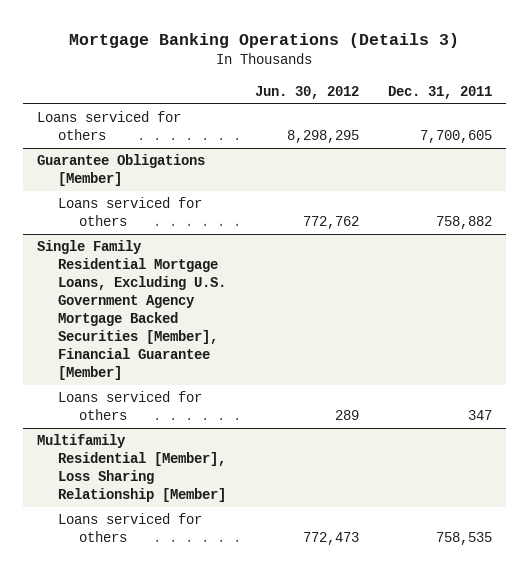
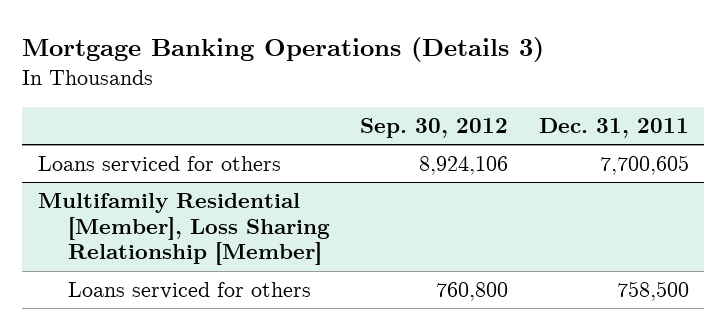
[255,85,360,99] Jun. 30, 2012 -> none
none -> [360,118,509,139] Sep. 30, 2012
[36,154,205,187] Guarantee Obligations [Member] -> none
[58,197,203,227] Loans serviced for others -> none
[36,240,227,381] Single Family Residential Mortgage Loans, Excluding U.S. Government Agency Mortgage Backed Securities [Member], Financial Guarantee [Member] -> none
[58,391,203,421] Loans serviced for others -> none
[435,532,492,546] 758,535 -> [616,281,689,302] 758,500

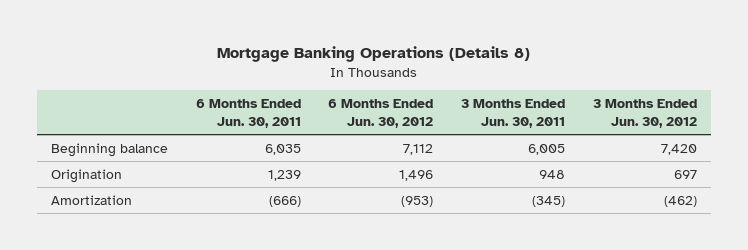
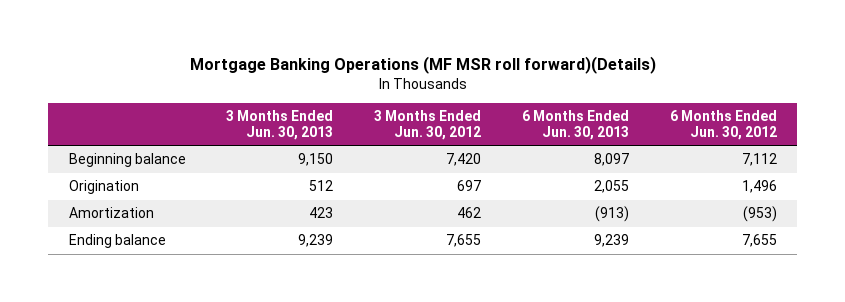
[216,46,530,63] Mortgage Banking Operations (Details 8) -> [189,55,656,74] Mortgage Banking Operations (MF MSR roll forward)(Details)
[195,99,301,128] 6 Months Ended Jun. 30, 2011 -> none
[461,99,566,128] 3 Months Ended Jun. 30, 2011 -> none
none -> [226,109,334,141] 3 Months Ended Jun. 30, 2013
none -> [521,109,629,141] 6 Months Ended Jun. 30, 2013
[663,195,697,207] (462) -> [457,207,482,219] 462
none -> [68,234,166,249] Ending balance

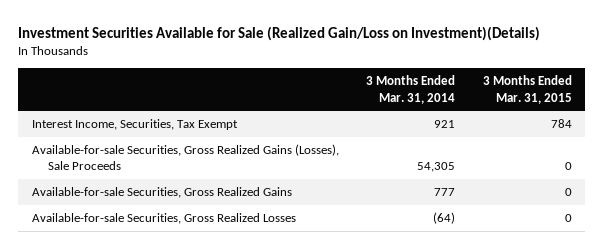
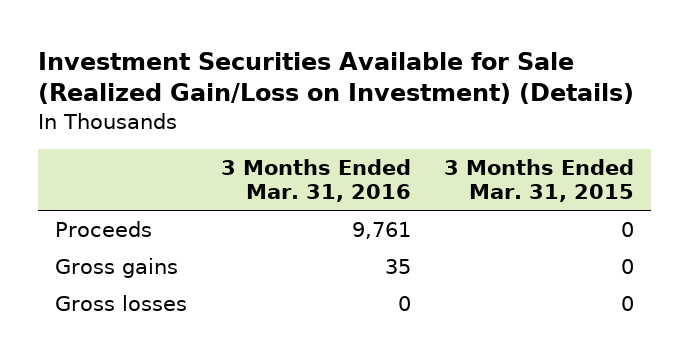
[18,26,541,42] Investment Securities Available for Sale (Realized Gain/Loss on Investment)(Details) -> [38,51,635,105] Investment Securities Available for Sale (Realized Gain/Loss on Investment) (Details)
[366,75,456,104] 3 Months Ended Mar. 31, 2014 -> none
none -> [220,158,411,203] 3 Months Ended Mar. 31, 2016
[31,119,238,131] Interest Income, Securities, Tax Exempt -> none
[31,144,339,171] Available-for-sale Securities, Gross Realized Gains (Losses), Sale Proceeds -> [55,220,153,237] Proceeds
[31,187,292,199] Available-for-sale Securities, Gross Realized Gains -> [55,257,179,278] Gross gains
[31,213,296,225] Available-for-sale Securities, Gross Realized Losses -> [55,294,188,311] Gross losses

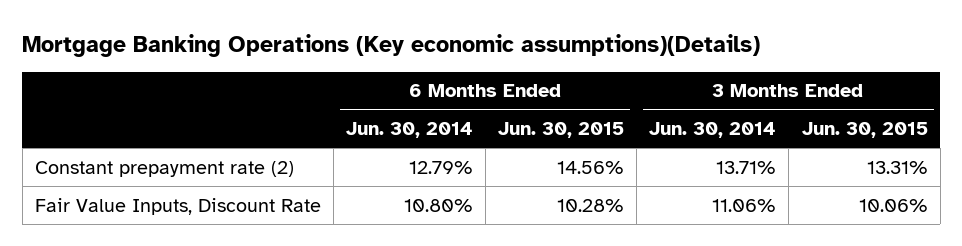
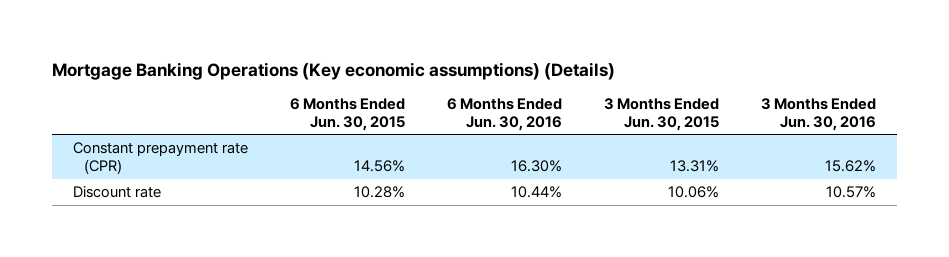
[22,34,761,58] Mortgage Banking Operations (Key economic assumptions)(Details) -> [52,61,616,80] Mortgage Banking Operations (Key economic assumptions) (Details)
[345,122,473,139] Jun. 30, 2014 -> none
[649,122,777,139] Jun. 30, 2014 -> none
none -> [446,97,562,131] 6 Months Ended Jun. 30, 2016
none -> [760,97,876,131] 3 Months Ended Jun. 30, 2016
[34,160,294,177] Constant prepayment rate (2) -> [72,142,248,175] Constant prepayment rate (CPR)
[34,197,321,215] Fair Value Inputs, Discount Rate -> [72,186,161,199] Discount rate

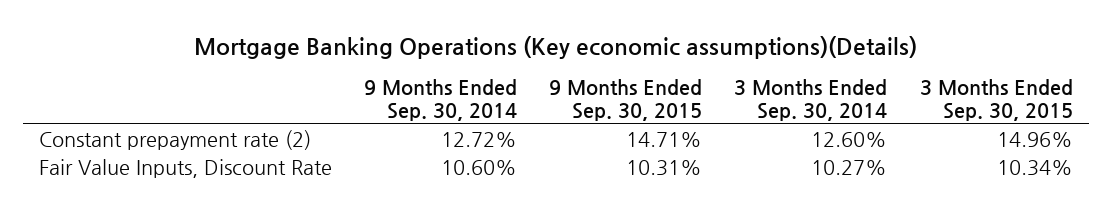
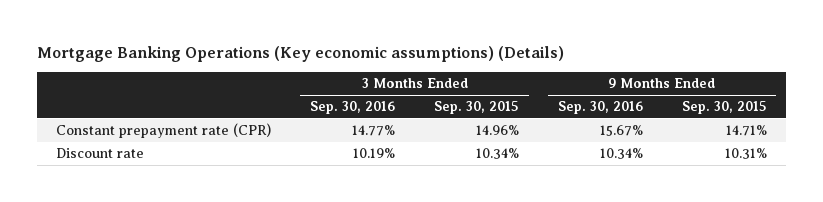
[193,35,917,59] Mortgage Banking Operations (Key economic assumptions)(Details) -> [36,46,564,63] Mortgage Banking Operations (Key economic assumptions) (Details)
[364,78,518,121] 9 Months Ended Sep. 30, 2014 -> none
[734,78,888,121] 3 Months Ended Sep. 30, 2014 -> none
none -> [310,101,396,115] Sep. 30, 2016
none -> [557,101,643,115] Sep. 30, 2016
[39,129,312,150] Constant prepayment rate (2) -> [56,123,272,139] Constant prepayment rate (CPR)
[39,158,333,178] Fair Value Inputs, Discount Rate -> [56,148,145,159] Discount rate

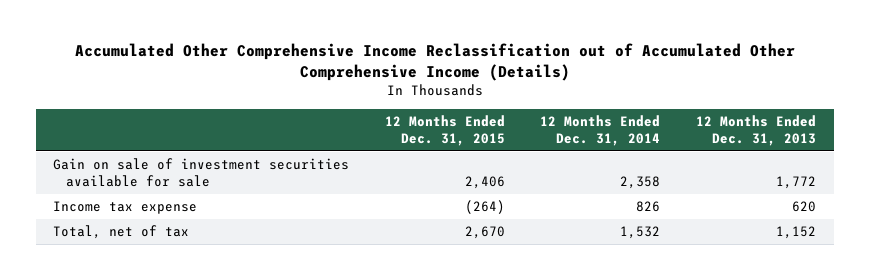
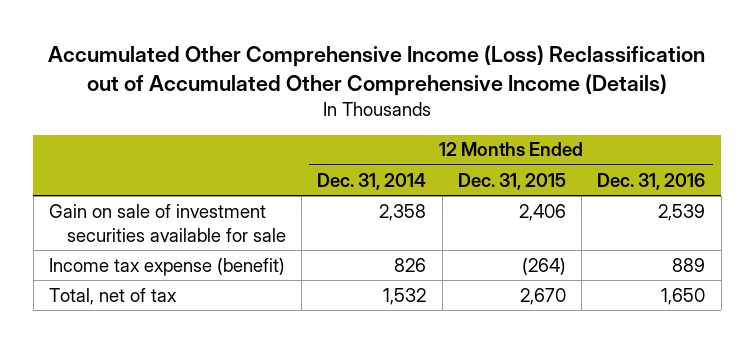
[74,43,795,82] Accumulated Other Comprehensive Income Reclassification out of Accumulated Other Comprehensive Income (Details) -> [48,45,706,96] Accumulated Other Comprehensive Income (Loss) Reclassification out of Accumulated Other Comprehensive Income (Details)
[695,114,816,146] 12 Months Ended Dec. 31, 2013 -> none
none -> [597,172,706,190] Dec. 31, 2016
[53,201,198,215] Income tax expense -> [49,257,286,276] Income tax expense (benefit)

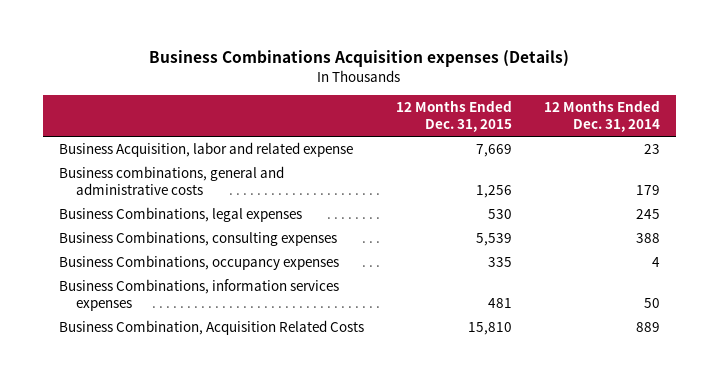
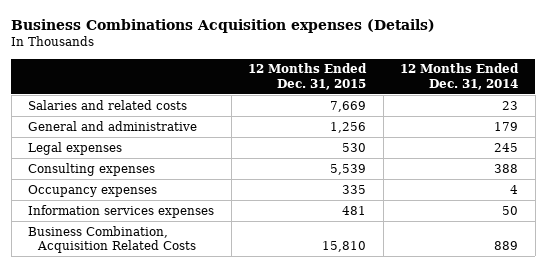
[58,142,353,158] Business Acquisition, labor and related expense -> [28,99,188,110] Salaries and related costs
[58,166,284,196] Business combinations, general and administrative costs -> [28,120,198,131] General and administrative
[58,207,302,223] Business Combinations, legal expenses -> [28,141,123,155] Legal expenses
[58,231,337,247] Business Combinations, consulting expenses -> [28,162,156,176] Consulting expenses
[58,255,339,271] Business Combinations, occupancy expenses -> [28,184,158,197] Occupancy expenses
[58,279,339,312] Business Combinations, information services expenses -> [28,204,215,218] Information services expenses

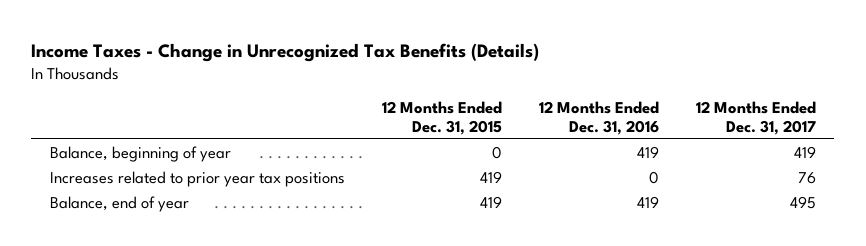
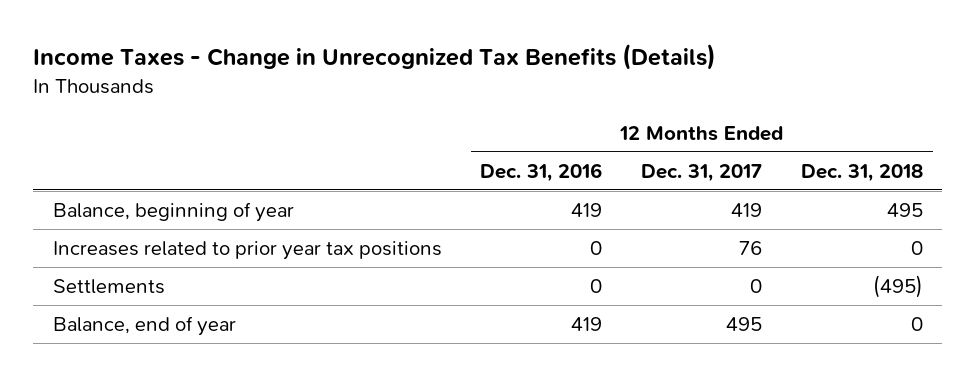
[381,101,502,135] 12 Months Ended Dec. 31, 2015 -> none
none -> [800,163,923,182] Dec. 31, 2018
none -> [52,279,165,295] Settlements

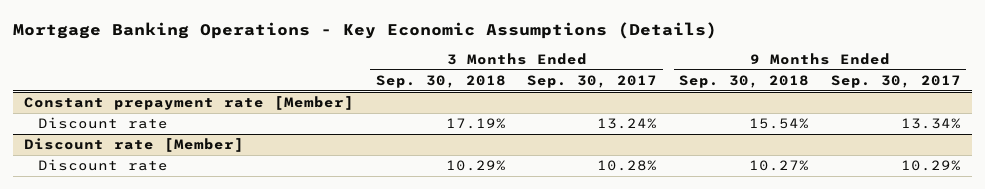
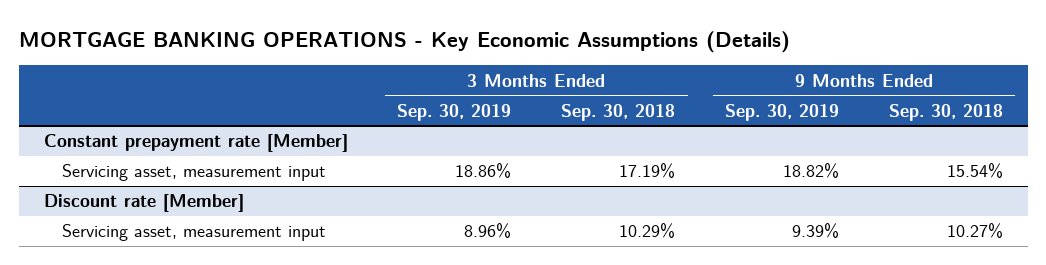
[13,21,718,39] Mortgage Banking Operations - Key Economic Assumptions (Details) -> [18,30,790,53] MORTGAGE BANKING OPERATIONS - Key Economic Assumptions (Details)
[527,74,658,88] Sep. 30, 2017 -> none
[830,74,961,88] Sep. 30, 2017 -> none
none -> [397,103,512,121] Sep. 30, 2019
none -> [724,103,839,121] Sep. 30, 2019
[37,117,168,130] Discount rate -> [62,164,327,182] Servicing asset, measurement input
[37,159,168,172] Discount rate -> [62,224,327,242] Servicing asset, measurement input

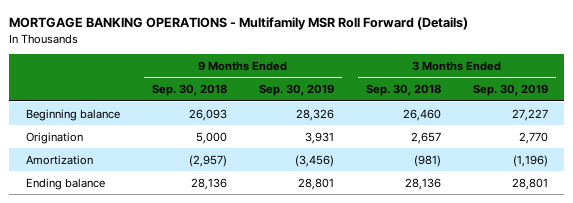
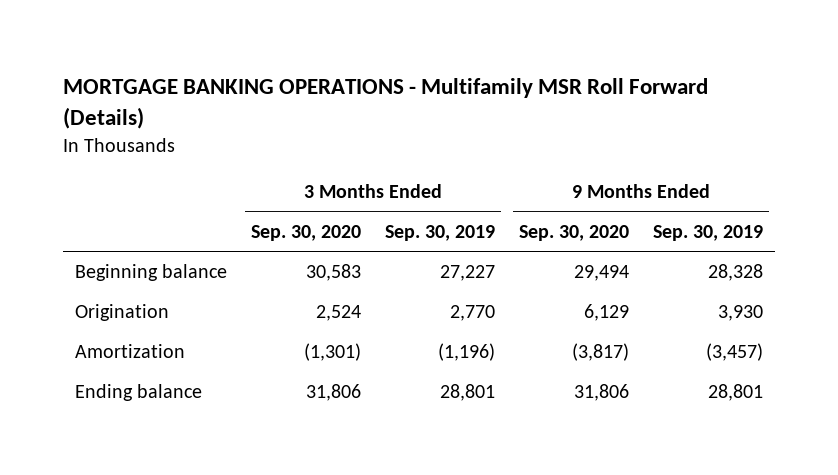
[151,84,227,97] Sep. 30, 2018 -> none
[365,84,441,97] Sep. 30, 2018 -> none
none -> [250,225,361,242] Sep. 30, 2020
none -> [519,225,630,242] Sep. 30, 2020
[295,108,334,121] 28,326 -> [708,264,764,282] 28,328
[304,131,334,144] 3,931 -> [718,305,764,322] 3,930
[294,154,334,167] (3,456) -> [706,343,764,362] (3,457)

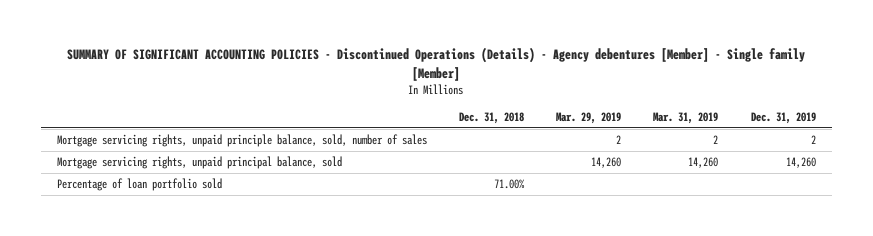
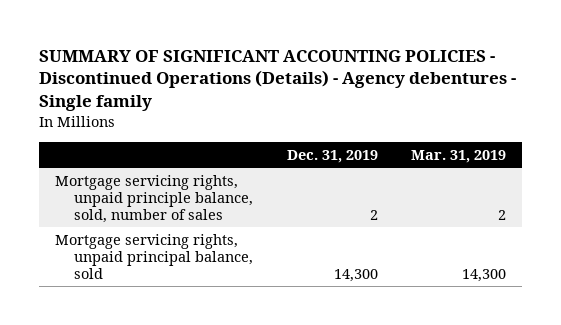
[67,47,806,81] SUMMARY OF SIGNIFICANT ACCOUNTING POLICIES - Discontinued Operations (Details) - Agency debentures [Member] - Single family [Member] -> [38,49,516,112] SUMMARY OF SIGNIFICANT ACCOUNTING POLICIES - Discontinued Operations (Details) - Agency debentures - Single family
[459,111,525,124] Dec. 31, 2018 -> none
[556,111,622,124] Mar. 29, 2019 -> none
[56,178,222,192] Percentage of loan portfolio sold -> none
[688,157,719,169] 14,260 -> [461,268,506,282] 14,300
[785,157,816,169] 14,260 -> [333,268,378,282] 14,300

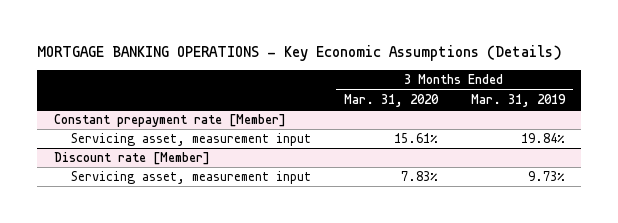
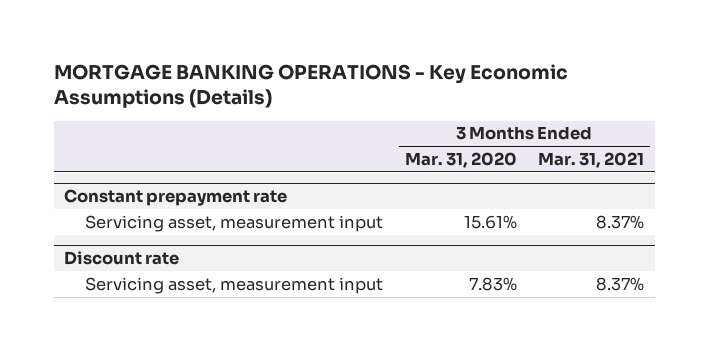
[470,93,566,107] Mar. 31, 2019 -> none
none -> [538,151,645,168] Mar. 31, 2021
[53,114,286,128] Constant prepayment rate [Member] -> [64,189,288,207] Constant prepayment rate
[53,152,210,166] Discount rate [Member] -> [64,251,180,266] Discount rate

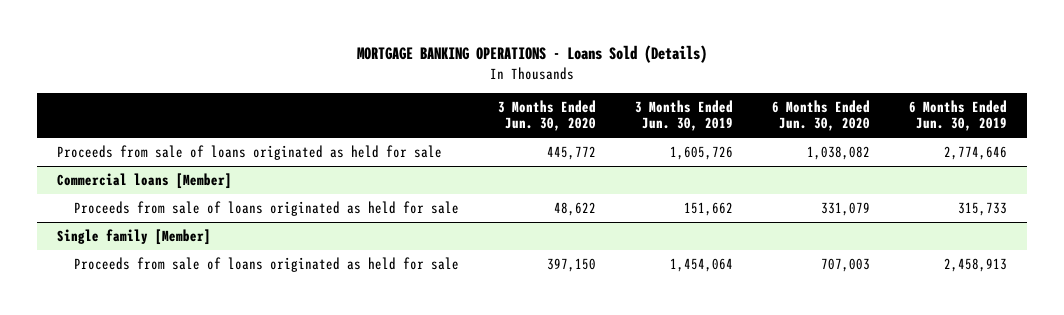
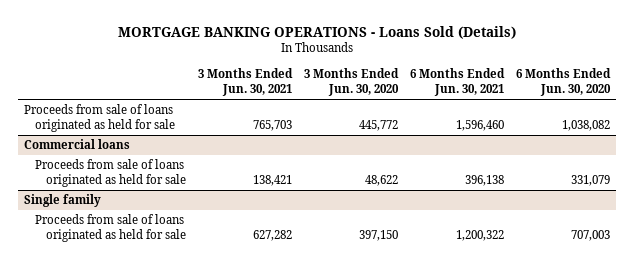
[634,99,733,132] 3 Months Ended Jun. 30, 2019 -> none
[909,99,1008,132] 6 Months Ended Jun. 30, 2019 -> none
none -> [197,68,293,97] 3 Months Ended Jun. 30, 2021
none -> [409,68,505,97] 6 Months Ended Jun. 30, 2021
[56,172,232,189] Commercial loans [Member] -> [24,139,131,150] Commercial loans
[56,228,211,245] Single family [Member] -> [24,194,102,208] Single family

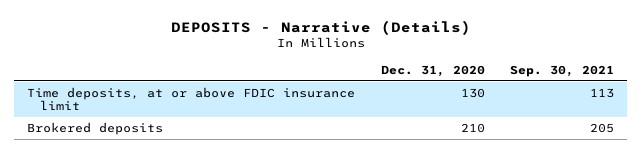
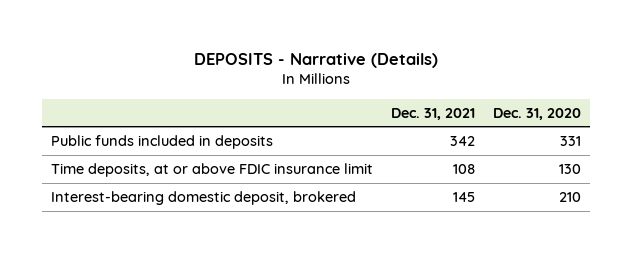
[510,65,615,78] Sep. 30, 2021 -> none
none -> [391,107,476,120] Dec. 31, 2021
none -> [51,135,274,150] Public funds included in deposits
[26,122,163,136] Brokered deposits -> [51,191,357,206] Interest-bearing domestic deposit, brokered

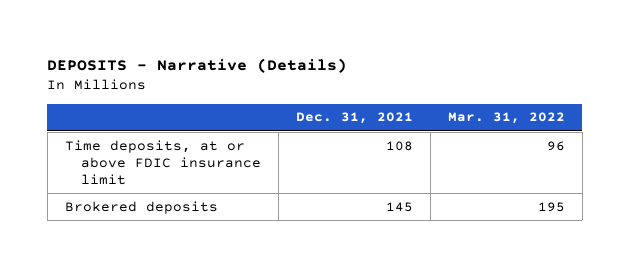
[492,107,581,120] Dec. 31, 2020 -> none
none -> [447,112,565,125] Mar. 31, 2022
[51,135,274,150] Public funds included in deposits -> none
[51,191,357,206] Interest-bearing domestic deposit, brokered -> [64,200,218,214] Brokered deposits

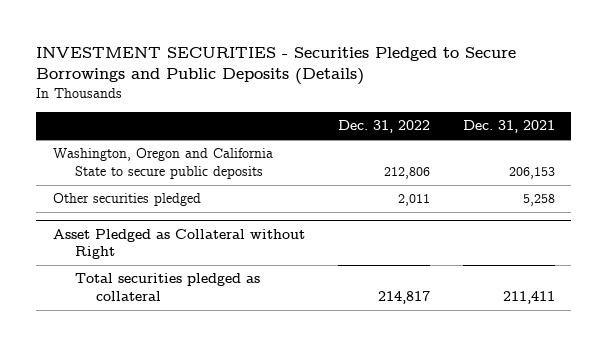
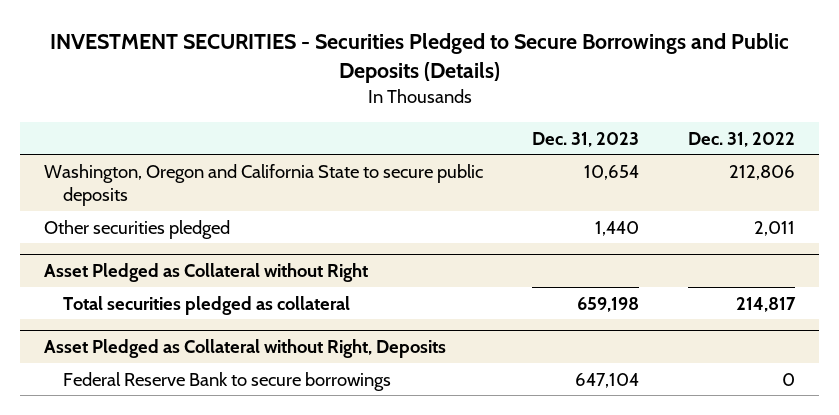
[462,120,555,134] Dec. 31, 2021 -> none
none -> [532,131,640,147] Dec. 31, 2023
none -> [44,339,447,359] Asset Pledged as Collateral without Right, Deposits
none -> [62,371,391,391] Federal Reserve Bank to secure borrowings

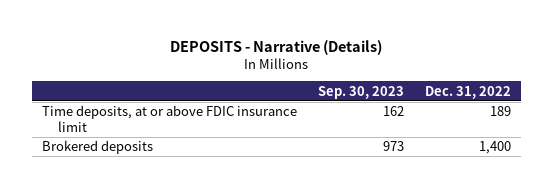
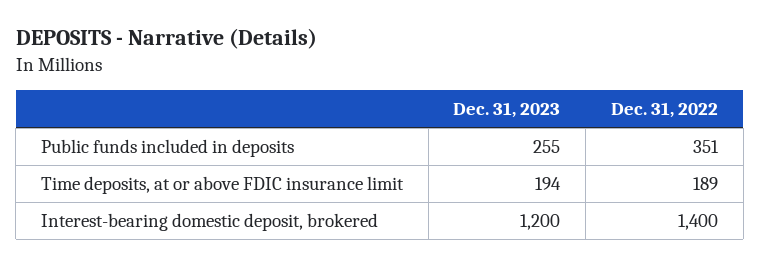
[317,85,404,99] Sep. 30, 2023 -> none
none -> [453,102,561,119] Dec. 31, 2023
none -> [40,139,294,158] Public funds included in deposits
[42,140,154,155] Brokered deposits -> [40,213,378,232] Interest-bearing domestic deposit, brokered

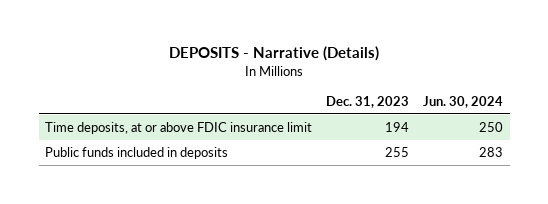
[610,102,718,119] Dec. 31, 2022 -> none
none -> [422,95,503,108] Jun. 30, 2024
[40,213,378,232] Interest-bearing domestic deposit, brokered -> none
[40,139,294,158] Public funds included in deposits -> [45,147,229,160] Public funds included in deposits

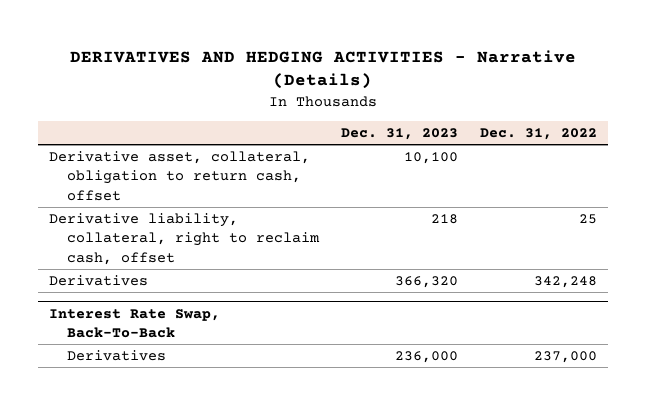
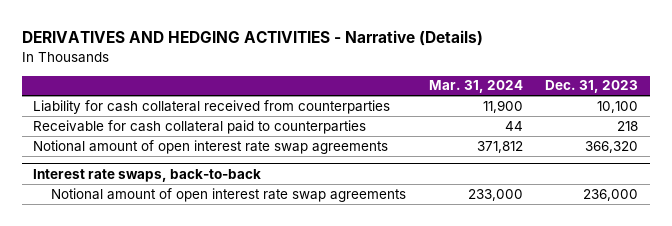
[479,127,597,140] Dec. 31, 2022 -> none
none -> [428,80,523,94] Mar. 31, 2024
[49,151,311,201] Derivative asset, collateral, obligation to return cash, offset -> [33,99,391,114] Liability for cash collateral received from counterparties
[49,213,320,265] Derivative liability, collateral, right to reclaim cash, offset -> [33,119,367,134] Receivable for cash collateral paid to counterparties
[49,275,149,287] Derivatives -> [33,139,389,154] Notional amount of open interest rate swap agreements
[49,308,221,338] Interest Rate Swap, Back-To-Back -> [33,168,262,182] Interest rate swaps, back-to-back
[66,350,166,362] Derivatives -> [51,187,407,202] Notional amount of open interest rate swap agreements

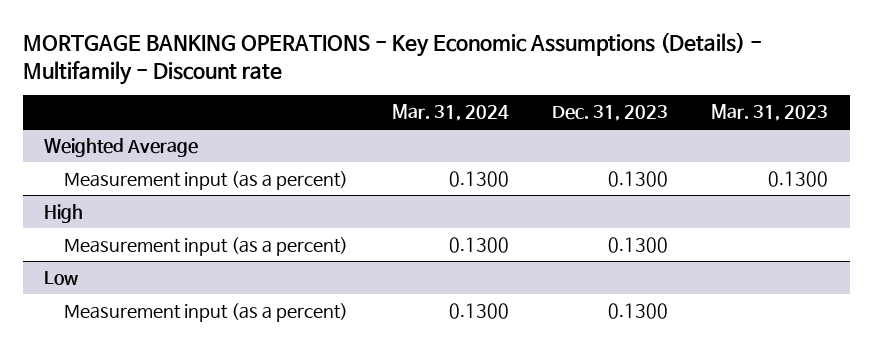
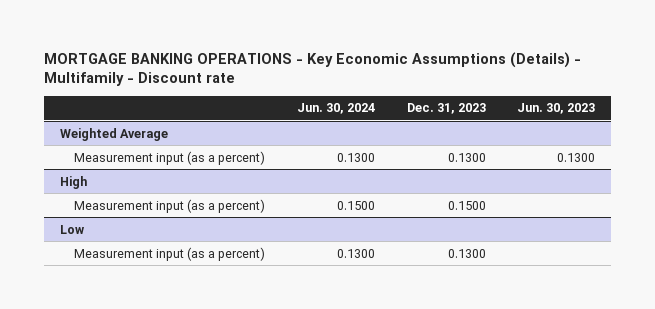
[391,104,509,122] Mar. 31, 2024 -> none
[711,104,829,122] Mar. 31, 2023 -> none
none -> [297,103,376,115] Jun. 30, 2024
none -> [517,103,596,115] Jun. 30, 2023
[608,236,669,253] 0.1300 -> [447,200,486,210] 0.1500

